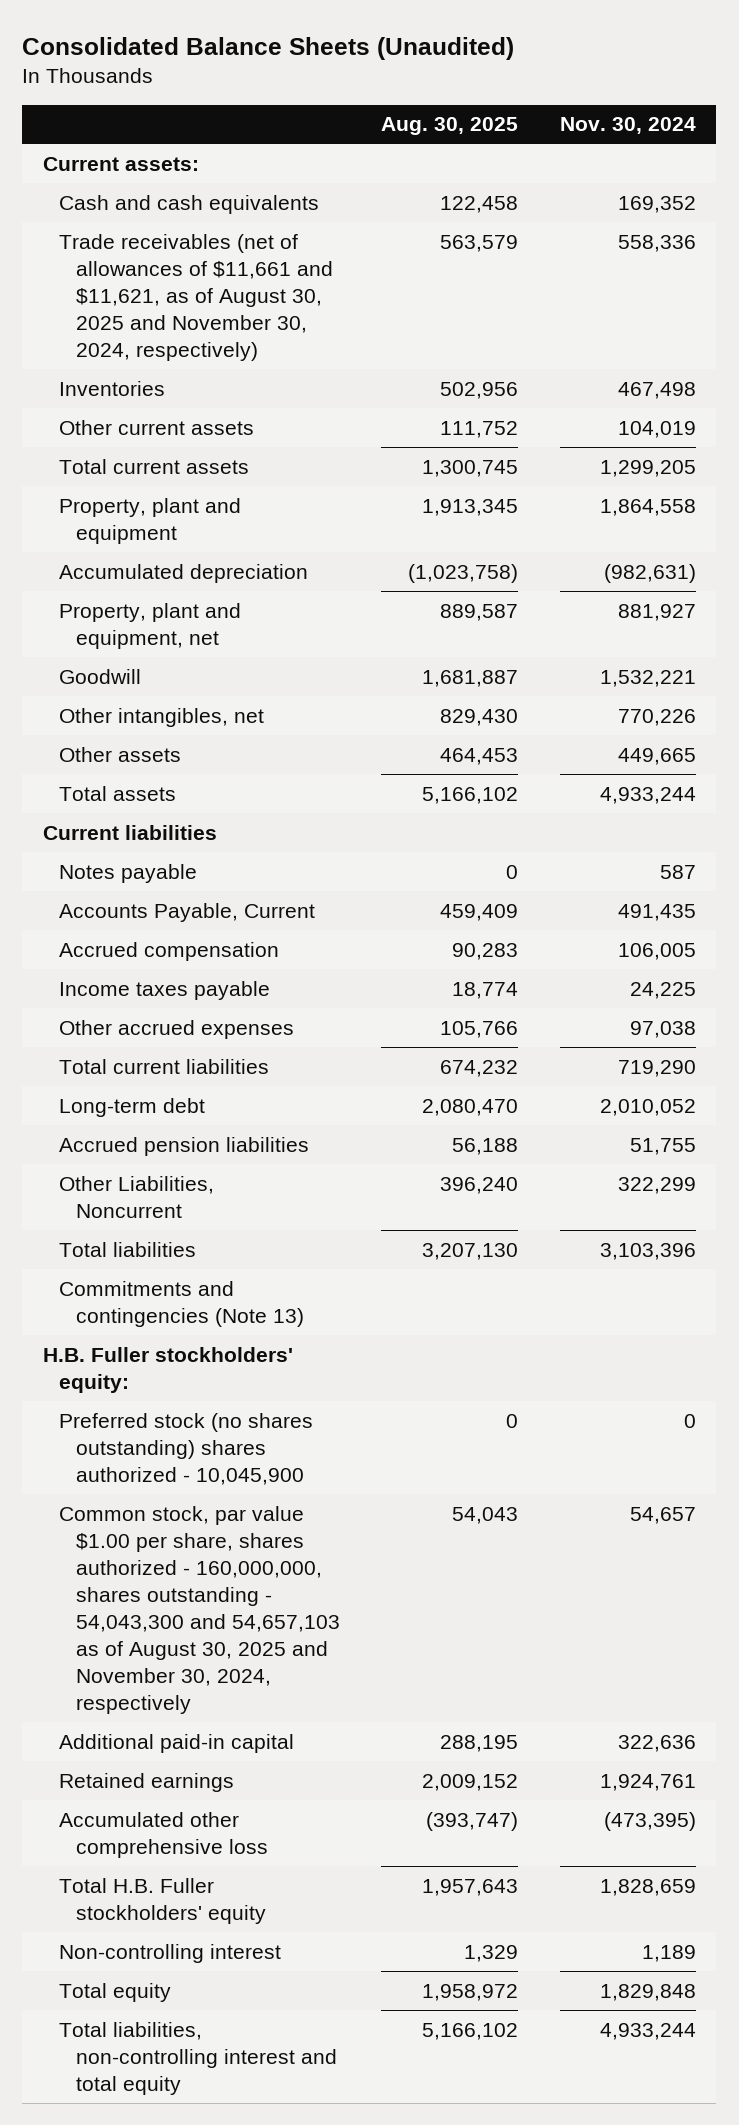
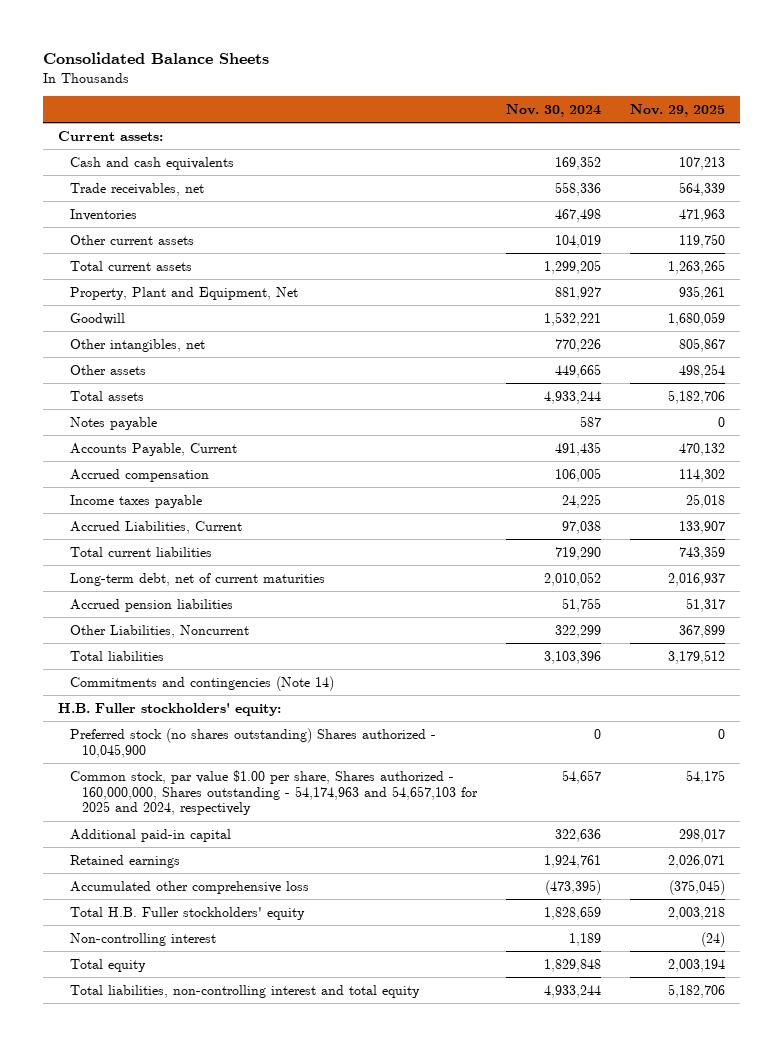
[22,36,515,60] Consolidated Balance Sheets (Unaudited) -> [43,52,270,65] Consolidated Balance Sheets
[381,117,519,136] Aug. 30, 2025 -> none
none -> [630,103,726,117] Nov. 29, 2025
[59,233,333,362] Trade receivables (net of allowances of $11,661 and $11,621, as of August 30, 2025 and November 30, 2024, respectively) -> [70,182,205,196] Trade receivables, net
[59,497,242,544] Property, plant and equipment -> none
[59,563,309,583] Accumulated depreciation -> none
[59,602,242,649] Property, plant and equipment, net -> [70,286,299,300] Property, Plant and Equipment, Net
[42,824,217,840] Current liabilities -> none
[59,1019,295,1039] Other accrued expenses -> [70,520,243,534] Accrued Liabilities, Current
[59,1097,206,1117] Long-term debt -> [70,572,326,586] Long-term debt, net of current maturities
[59,1280,304,1327] Commitments and contingencies (Note 13) -> [70,675,335,691] Commitments and contingencies (Note 14)
[59,1412,314,1485] Preferred stock (no shares outstanding) shares authorized - 10,045,900 -> [70,727,437,758] Preferred stock (no shares outstanding) Shares authorized - 10,045,900
[59,1505,340,1715] Common stock, par value $1.00 per share, shares authorized - 160,000,000, shares outstanding - 54,043,300 and 54,657,103 as of August 30, 2025 and November 30, 2024, respectively -> [70,769,479,816] Common stock, par value $1.00 per share, Shares authorized - 160,000,000, Shares outstanding - 54,174,963 and 54,657,103 for 2025 and 2024, respectively

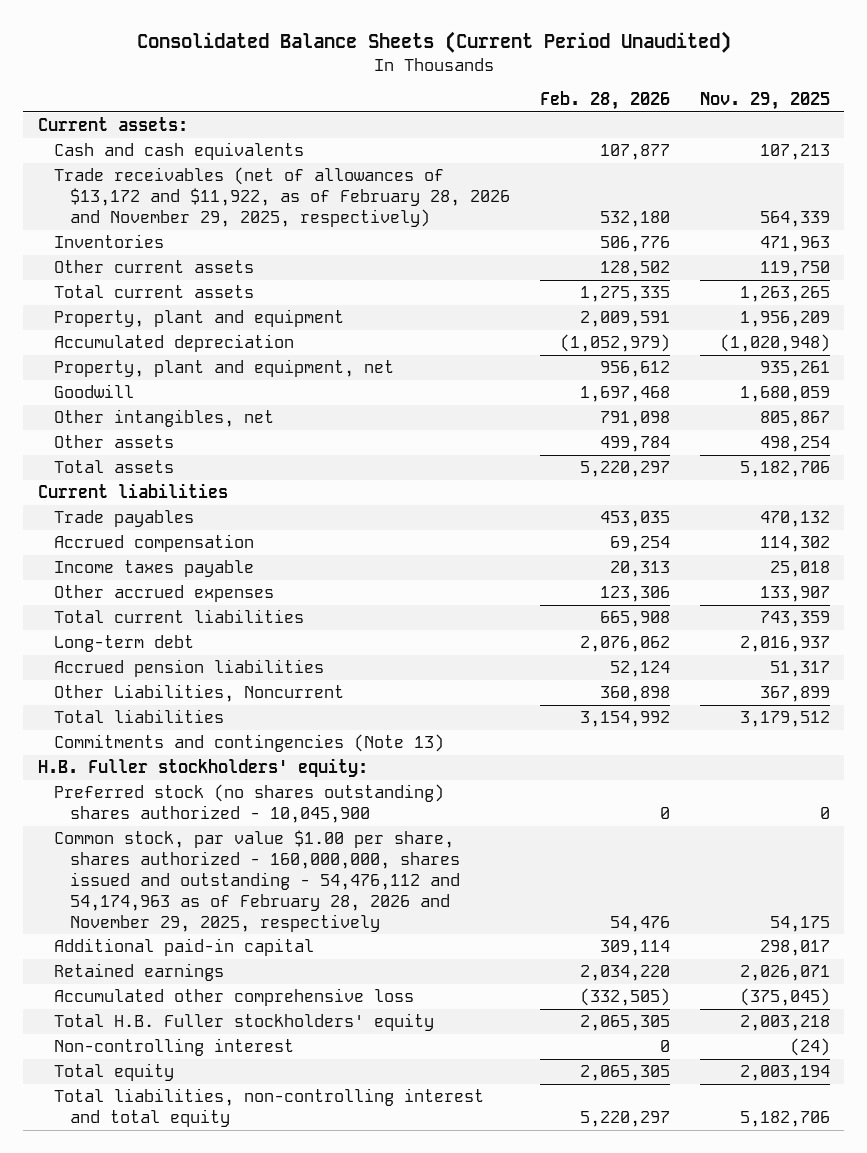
[43,52,270,65] Consolidated Balance Sheets -> [136,31,731,54] Consolidated Balance Sheets (Current Period Unaudited)
[506,103,602,117] Nov. 30, 2024 -> none
none -> [539,91,670,111] Feb. 28, 2026
[70,182,205,196] Trade receivables, net -> [53,167,511,227] Trade receivables (net of allowances of $13,172 and $11,922, as of February 28, 2026 and November 29, 2025, respectively)
none -> [53,309,344,328] Property, plant and equipment
none -> [53,334,294,353] Accumulated depreciation
[70,286,299,300] Property, Plant and Equipment, Net -> [53,359,394,378] Property, plant and equipment, net
[70,416,158,430] Notes payable -> none
none -> [37,483,228,499] Current liabilities
[70,442,238,456] Accounts Payable, Current -> [53,510,194,528] Trade payables
[70,520,243,534] Accrued Liabilities, Current -> [53,585,274,603] Other accrued expenses
[70,572,326,586] Long-term debt, net of current maturities -> [53,635,194,653] Long-term debt
[70,675,335,691] Commitments and contingencies (Note 14) -> [53,734,444,753] Commitments and contingencies (Note 13)
[70,727,437,758] Preferred stock (no shares outstanding) Shares authorized - 10,045,900 -> [53,784,444,824] Preferred stock (no shares outstanding) shares authorized - 10,045,900
[70,769,479,816] Common stock, par value $1.00 per share, Shares authorized - 160,000,000, Shares outstanding - 54,174,963 and 54,657,103 for 2025 and 2024, respectively -> [53,830,461,932] Common stock, par value $1.00 per share, shares authorized - 160,000,000, shares issued and outstanding - 54,476,112 and 54,174,963 as of February 28, 2026 and November 29, 2025, respectively

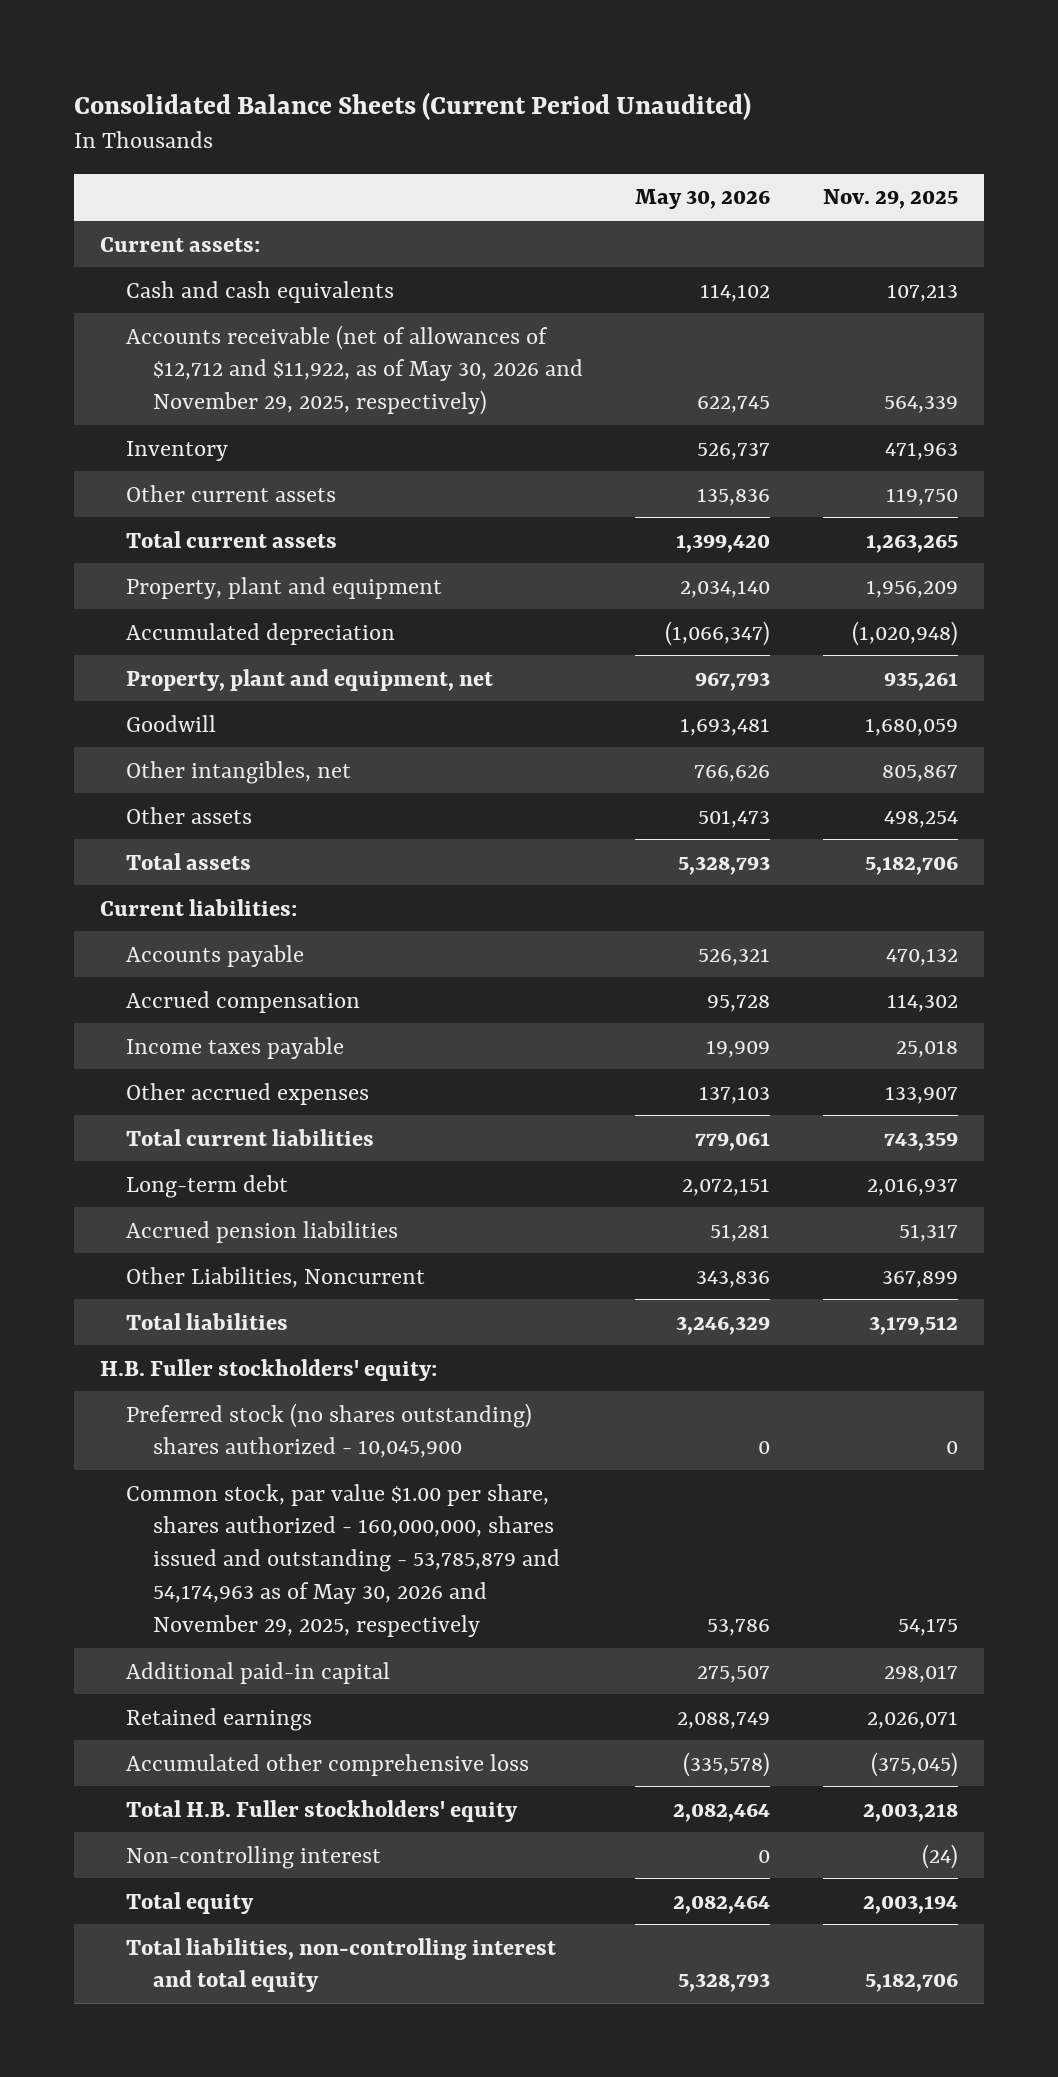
[539,91,670,111] Feb. 28, 2026 -> none
none -> [635,189,771,210] May 30, 2026
[53,167,511,227] Trade receivables (net of allowances of $13,172 and $11,922, as of February 28, 2026 and November 29, 2025, respectively) -> [126,324,583,416] Accounts receivable (net of allowances of $12,712 and $11,922, as of May 30, 2026 and November 29, 2025, respectively)
[53,234,164,249] Inventories -> [126,440,229,461] Inventory
[37,483,228,499] Current liabilities -> [100,898,298,916] Current liabilities:
[53,510,194,528] Trade payables -> [126,944,305,967] Accounts payable
[53,734,444,753] Commitments and contingencies (Note 13) -> none
[53,830,461,932] Common stock, par value $1.00 per share, shares authorized - 160,000,000, shares issued and outstanding - 54,476,112 and 54,174,963 as of February 28, 2026 and November 29, 2025, respectively -> [126,1483,560,1638] Common stock, par value $1.00 per share, shares authorized - 160,000,000, shares issued and outstanding - 53,785,879 and 54,174,963 as of May 30, 2026 and November 29, 2025, respectively

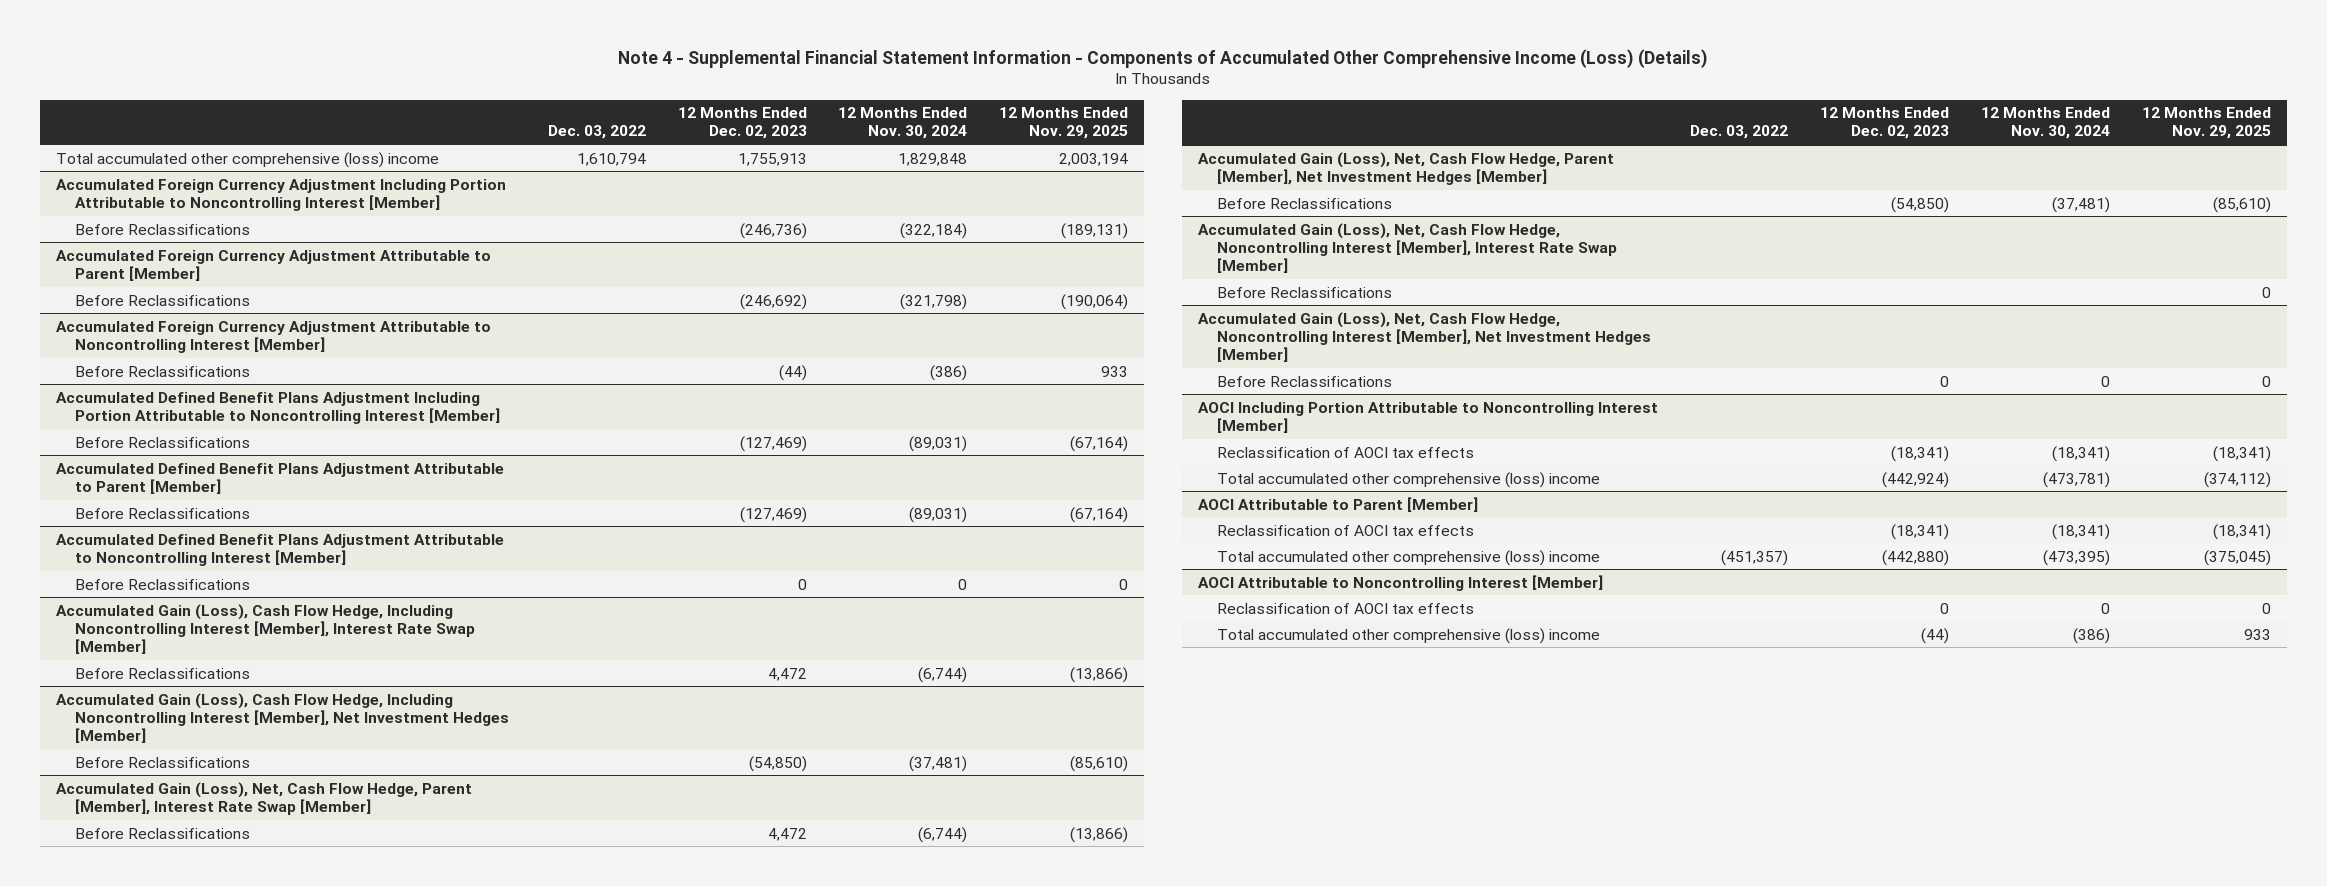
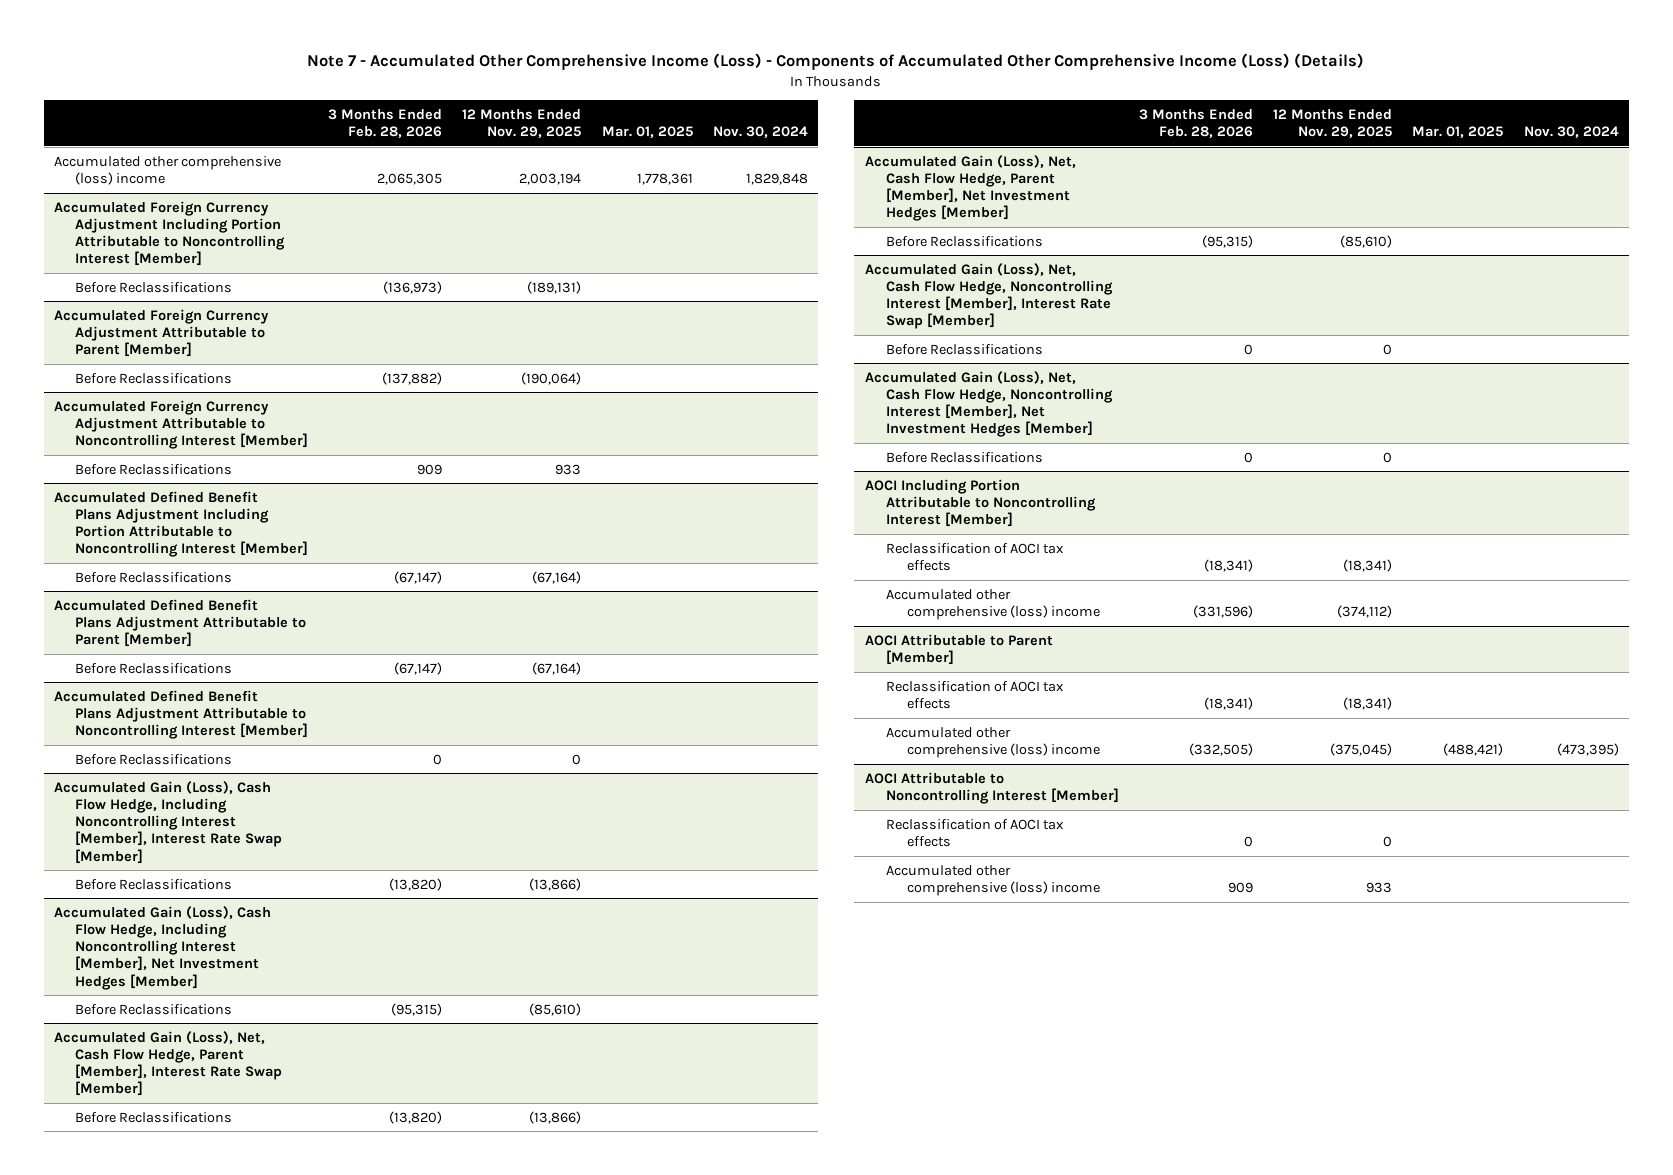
[618,48,1709,68] Note 4 - Supplemental Financial Statement Information - Components of Accumulated Other Comprehensive Income (Loss) (Details) -> [307,53,1365,71] Note 7 - Accumulated Other Comprehensive Income (Loss) - Components of Accumulated Other Comprehensive Income (Loss) (Details)
[547,125,646,140] Dec. 03, 2022 -> none
[677,107,807,140] 12 Months Ended Dec. 02, 2023 -> none
[838,107,968,140] 12 Months Ended Nov. 30, 2024 -> none
none -> [328,108,443,139] 3 Months Ended Feb. 28, 2026
none -> [601,126,693,139] Mar. 01, 2025
none -> [713,126,809,139] Nov. 30, 2024
[55,151,439,168] Total accumulated other comprehensive (loss) income -> [53,155,281,185] Accumulated other comprehensive (loss) income
[1217,471,1601,488] Total accumulated other comprehensive (loss) income -> [885,588,1100,620] Accumulated other comprehensive (loss) income
[1217,549,1601,566] Total accumulated other comprehensive (loss) income -> [885,726,1100,758] Accumulated other comprehensive (loss) income
[1217,627,1601,644] Total accumulated other comprehensive (loss) income -> [885,864,1100,896] Accumulated other comprehensive (loss) income

